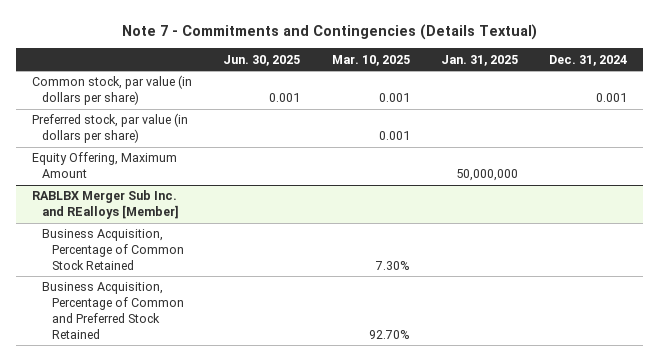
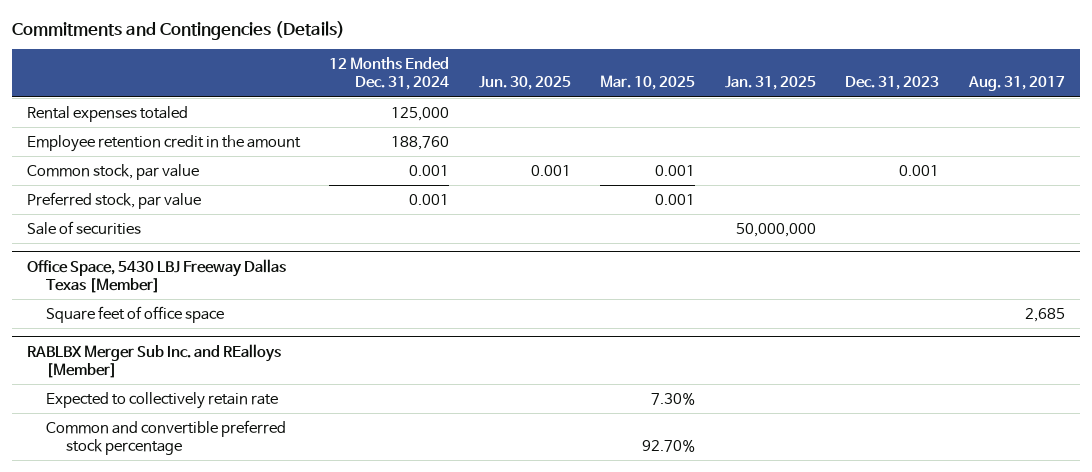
[121,23,537,40] Note 7 - Commitments and Contingencies (Details Textual) -> [12,20,346,40] Commitments and Contingencies (Details)
[549,54,628,66] Dec. 31, 2024 -> none
none -> [329,57,450,91] 12 Months Ended Dec. 31, 2024
none -> [845,76,940,91] Dec. 31, 2023
none -> [967,76,1065,92] Aug. 31, 2017
none -> [26,105,188,122] Rental expenses totaled
none -> [26,134,301,152] Employee retention credit in the amount
[31,75,192,106] Common stock, par value (in dollars per share) -> [26,163,199,180] Common stock, par value
[31,113,188,144] Preferred stock, par value (in dollars per share) -> [26,191,201,209] Preferred stock, par value
[31,152,177,179] Equity Offering, Maximum Amount -> [26,220,141,235] Sale of securities
none -> [26,258,286,293] Office Space, 5430 LBJ Freeway Dallas Texas [Member]
none -> [46,305,225,323] Square feet of office space
[42,229,185,270] Business Acquisition, Percentage of Common Stock Retained -> [46,391,279,409] Expected to collectively retain rate
[42,282,185,339] Business Acquisition, Percentage of Common and Preferred Stock Retained -> [46,419,287,455] Common and convertible preferred stock percentage

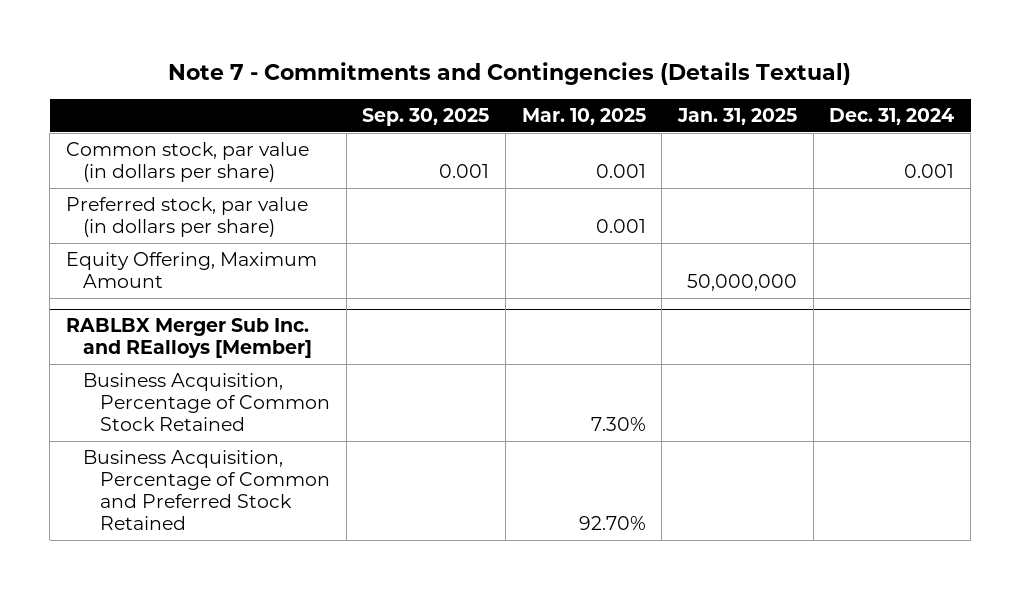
[12,20,346,40] Commitments and Contingencies (Details) -> [168,61,852,85] Note 7 - Commitments and Contingencies (Details Textual)
[329,57,450,91] 12 Months Ended Dec. 31, 2024 -> none
[478,76,571,91] Jun. 30, 2025 -> none
[845,76,940,91] Dec. 31, 2023 -> none
[967,76,1065,92] Aug. 31, 2017 -> none
none -> [362,107,490,126] Sep. 30, 2025
none -> [829,107,955,125] Dec. 31, 2024
[26,105,188,122] Rental expenses totaled -> none
[26,134,301,152] Employee retention credit in the amount -> none
[26,258,286,293] Office Space, 5430 LBJ Freeway Dallas Texas [Member] -> none
[46,305,225,323] Square feet of office space -> none
[26,163,199,180] Common stock, par value -> [66,142,310,183] Common stock, par value (in dollars per share)
[26,191,201,209] Preferred stock, par value -> [66,197,309,238] Preferred stock, par value (in dollars per share)
[26,220,141,235] Sale of securities -> [66,252,318,289] Equity Offering, Maximum Amount
[46,391,279,409] Expected to collectively retain rate -> [83,373,331,432] Business Acquisition, Percentage of Common Stock Retained
[46,419,287,455] Common and convertible preferred stock percentage -> [83,450,331,531] Business Acquisition, Percentage of Common and Preferred Stock Retained

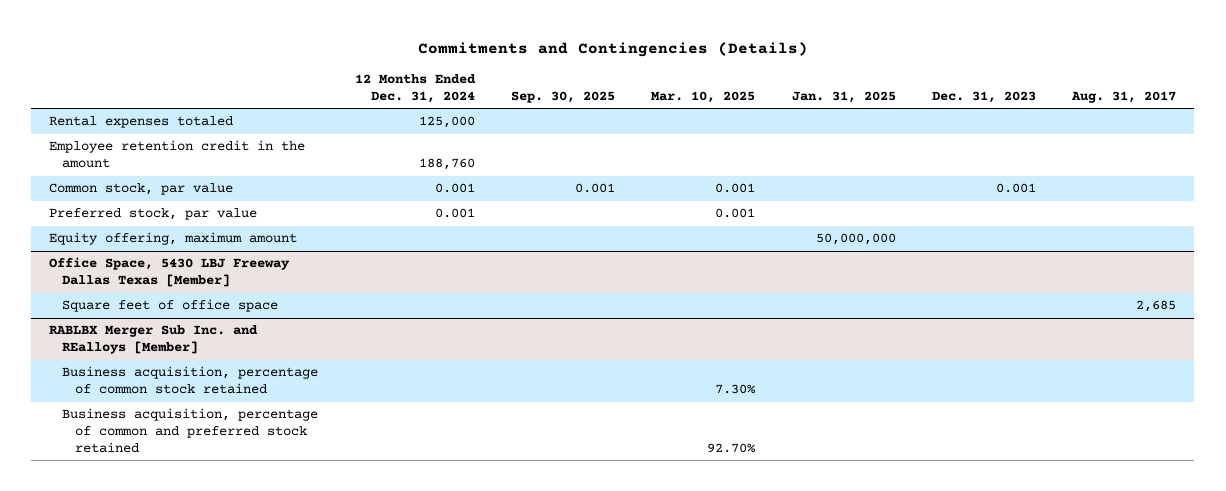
[168,61,852,85] Note 7 - Commitments and Contingencies (Details Textual) -> [417,41,808,57] Commitments and Contingencies (Details)
[829,107,955,125] Dec. 31, 2024 -> none
none -> [354,74,476,103] 12 Months Ended Dec. 31, 2024
none -> [931,90,1036,103] Dec. 31, 2023
none -> [1071,90,1177,103] Aug. 31, 2017
none -> [49,116,234,129] Rental expenses totaled
none -> [49,140,306,169] Employee retention credit in the amount
[66,142,310,183] Common stock, par value (in dollars per share) -> [49,183,234,196] Common stock, par value
[66,197,309,238] Preferred stock, par value (in dollars per share) -> [49,208,258,221] Preferred stock, par value
[66,252,318,289] Equity Offering, Maximum Amount -> [49,232,298,246] Equity offering, maximum amount
none -> [49,257,291,288] Office Space, 5430 LBJ Freeway Dallas Texas [Member]
none -> [62,299,279,313] Square feet of office space
[83,373,331,432] Business Acquisition, Percentage of Common Stock Retained -> [62,366,319,395] Business acquisition, percentage of common stock retained
[83,450,331,531] Business Acquisition, Percentage of Common and Preferred Stock Retained -> [62,408,319,454] Business acquisition, percentage of common and preferred stock retained

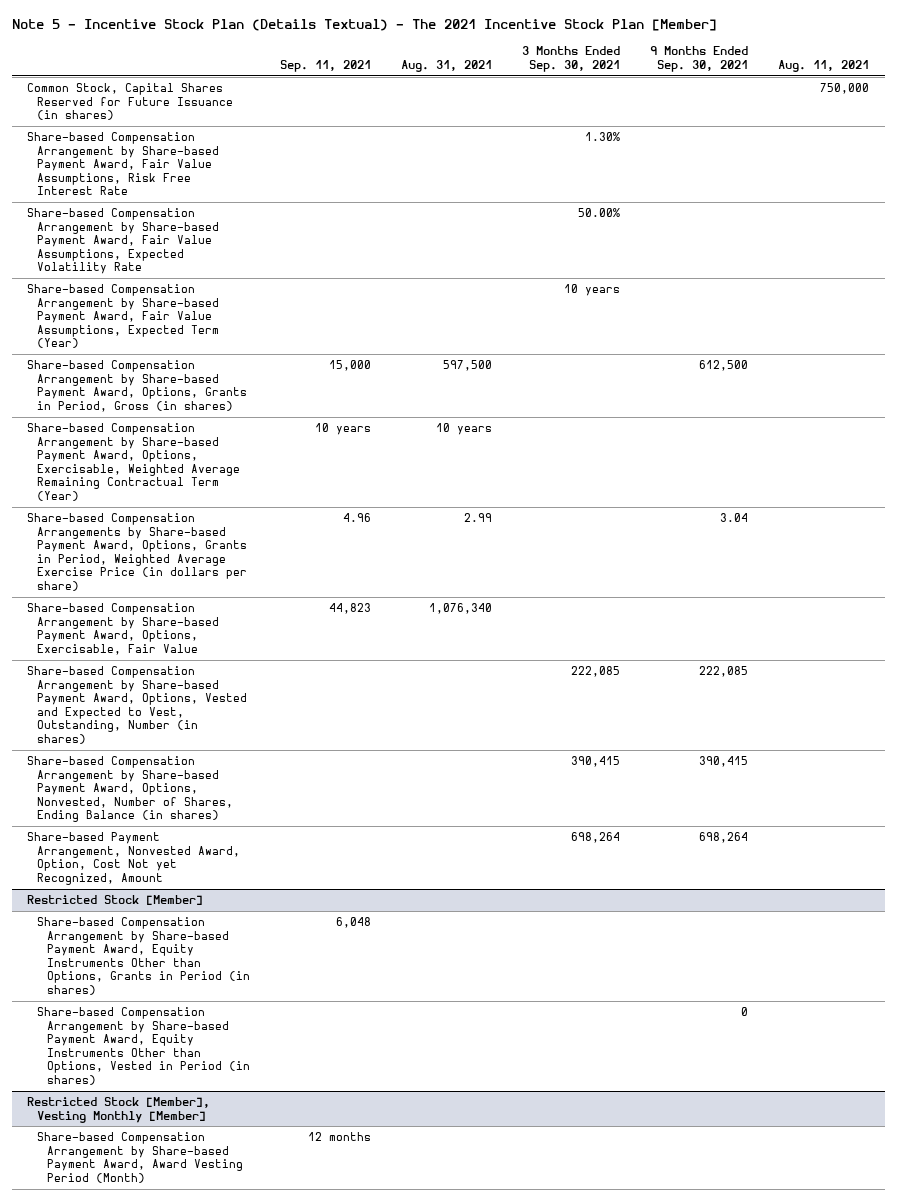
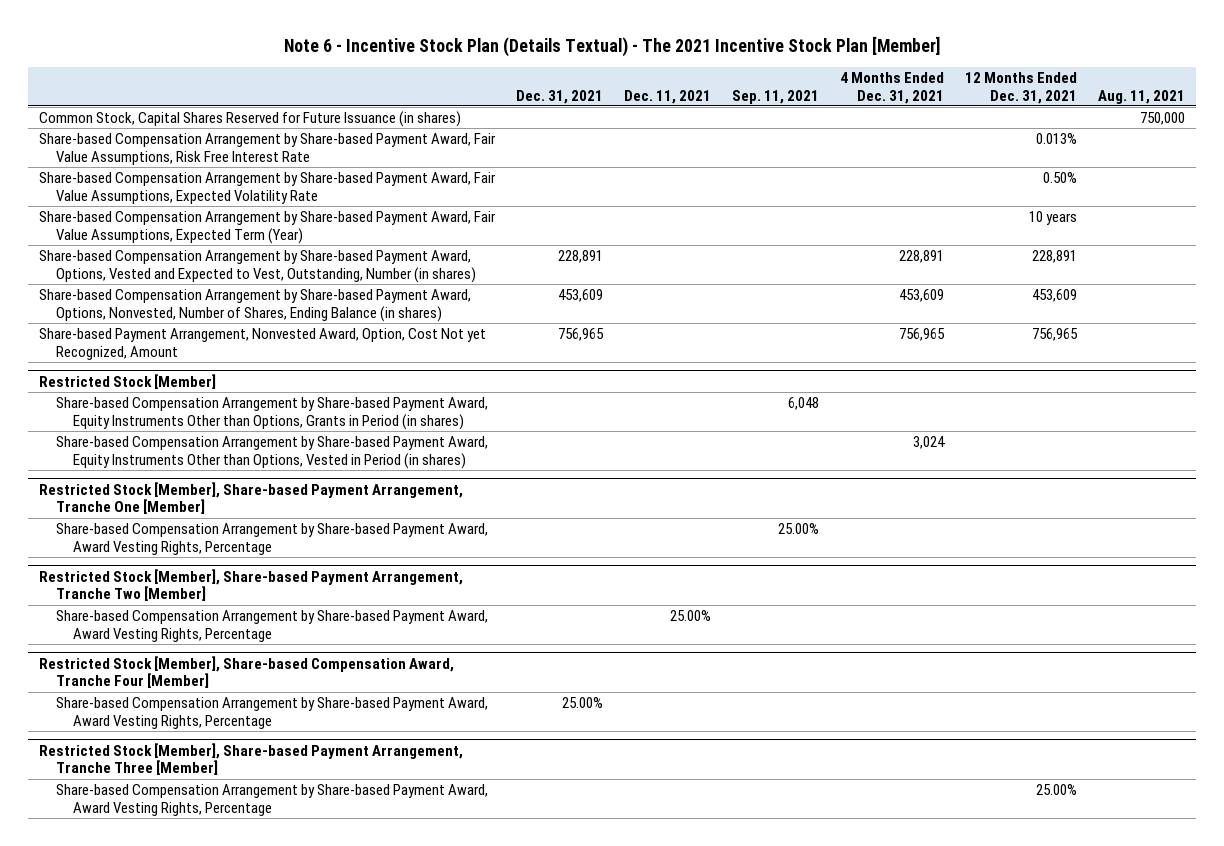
[12,19,718,32] Note 5 - Incentive Stock Plan (Details Textual) - The 2021 Incentive Stock Plan [Member] -> [284,35,941,57] Note 6 - Incentive Stock Plan (Details Textual) - The 2021 Incentive Stock Plan [Member]
[400,59,492,72] Aug. 31, 2021 -> none
[522,46,621,72] 3 Months Ended Sep. 30, 2021 -> none
[650,46,749,72] 9 Months Ended Sep. 30, 2021 -> none
none -> [515,89,603,104] Dec. 31, 2021
none -> [623,89,711,104] Dec. 11, 2021
none -> [840,71,945,104] 4 Months Ended Dec. 31, 2021
none -> [965,71,1078,104] 12 Months Ended Dec. 31, 2021
[27,360,247,412] Share-based Compensation Arrangement by Share-based Payment Award, Options, Grants in Period, Gross (in shares) -> none
[27,423,240,501] Share-based Compensation Arrangement by Share-based Payment Award, Options, Exercisable, Weighted Average Remaining Contractual Term (Year) -> none
[27,513,247,591] Share-based Compensation Arrangements by Share-based Payment Award, Options, Grants in Period, Weighted Average Exercise Price (in dollars per share) -> none
[27,603,219,655] Share-based Compensation Arrangement by Share-based Payment Award, Options, Exercisable, Fair Value -> none
[27,1097,211,1123] Restricted Stock [Member], Vesting Monthly [Member] -> none
[36,1132,243,1183] Share-based Compensation Arrangement by Share-based Payment Award, Award Vesting Period (Month) -> none
none -> [38,481,463,515] Restricted Stock [Member], Share-based Payment Arrangement, Tranche One [Member]
none -> [56,523,489,555] Share-based Compensation Arrangement by Share-based Payment Award, Award Vesting Rights, Percentage
none -> [38,568,463,602] Restricted Stock [Member], Share-based Payment Arrangement, Tranche Two [Member]
none -> [56,610,489,642] Share-based Compensation Arrangement by Share-based Payment Award, Award Vesting Rights, Percentage
none -> [38,655,454,689] Restricted Stock [Member], Share-based Compensation Award, Tranche Four [Member]
none -> [56,697,489,729] Share-based Compensation Arrangement by Share-based Payment Award, Award Vesting Rights, Percentage
none -> [38,742,463,776] Restricted Stock [Member], Share-based Payment Arrangement, Tranche Three [Member]
none -> [56,784,489,816] Share-based Compensation Arrangement by Share-based Payment Award, Award Vesting Rights, Percentage

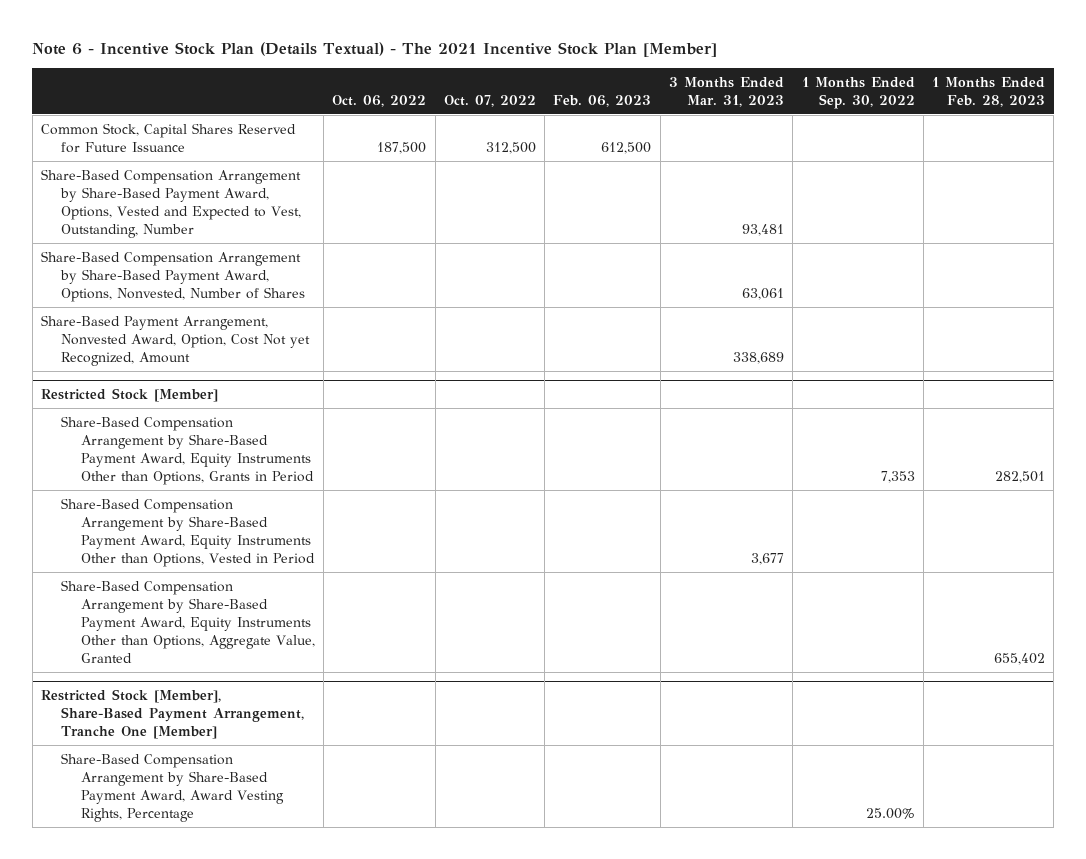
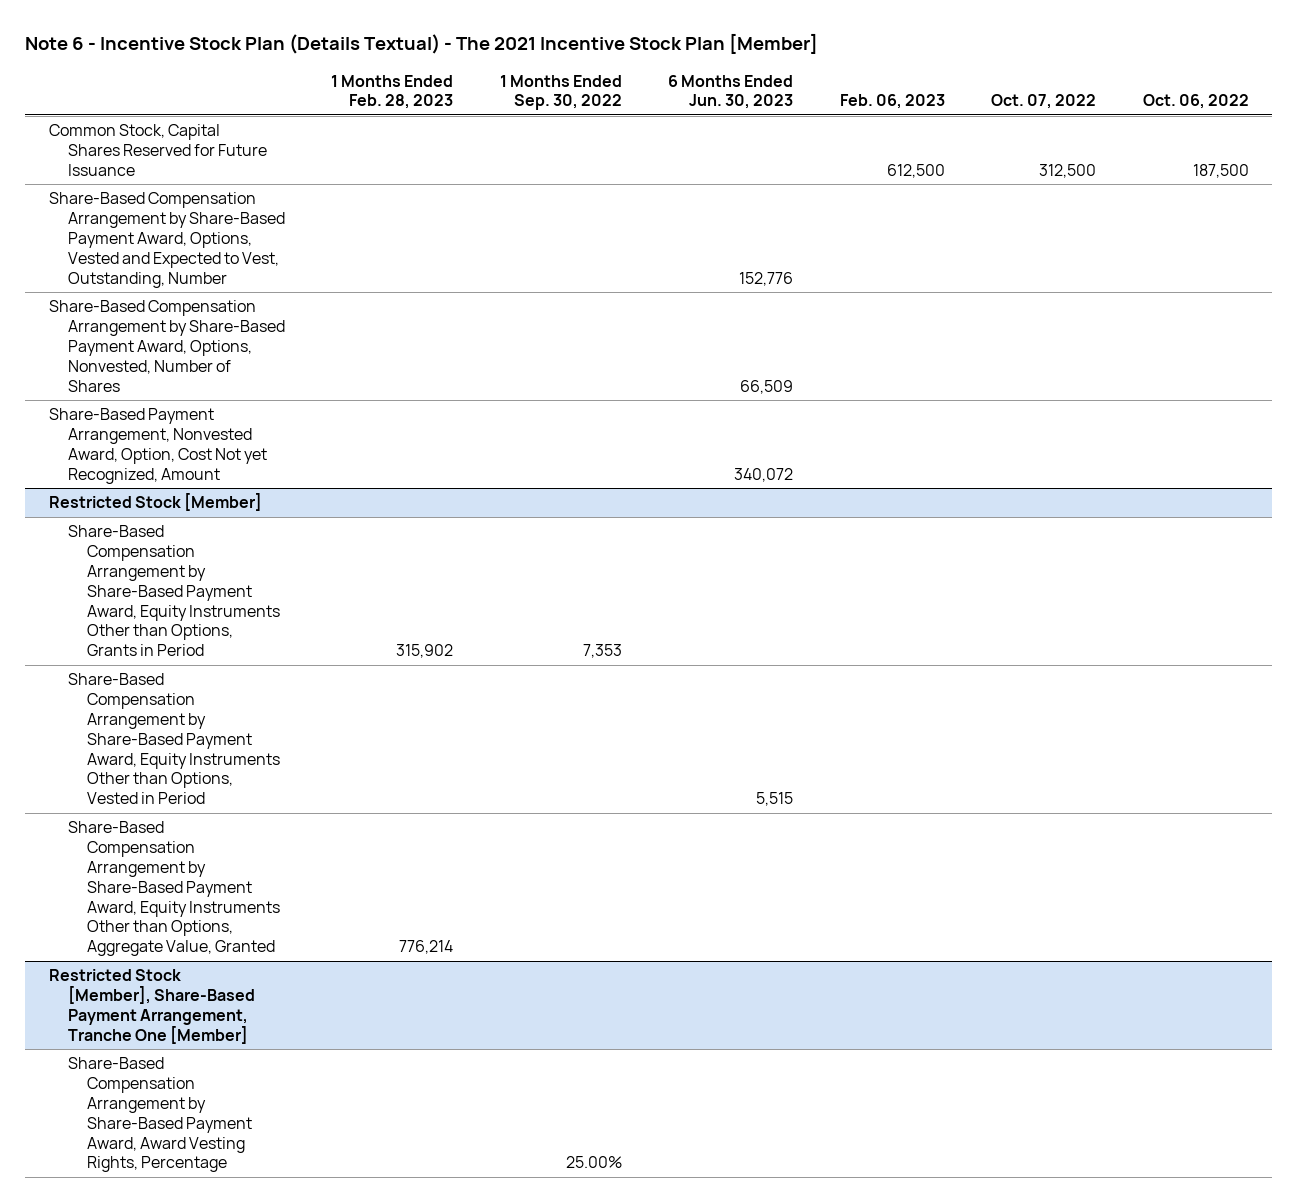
[668,76,784,107] 3 Months Ended Mar. 31, 2023 -> none
none -> [668,74,794,110] 6 Months Ended Jun. 30, 2023
[995,470,1046,483] 282,501 -> [396,644,454,659] 315,902
[994,652,1046,665] 655,402 -> [399,940,454,955] 776,214

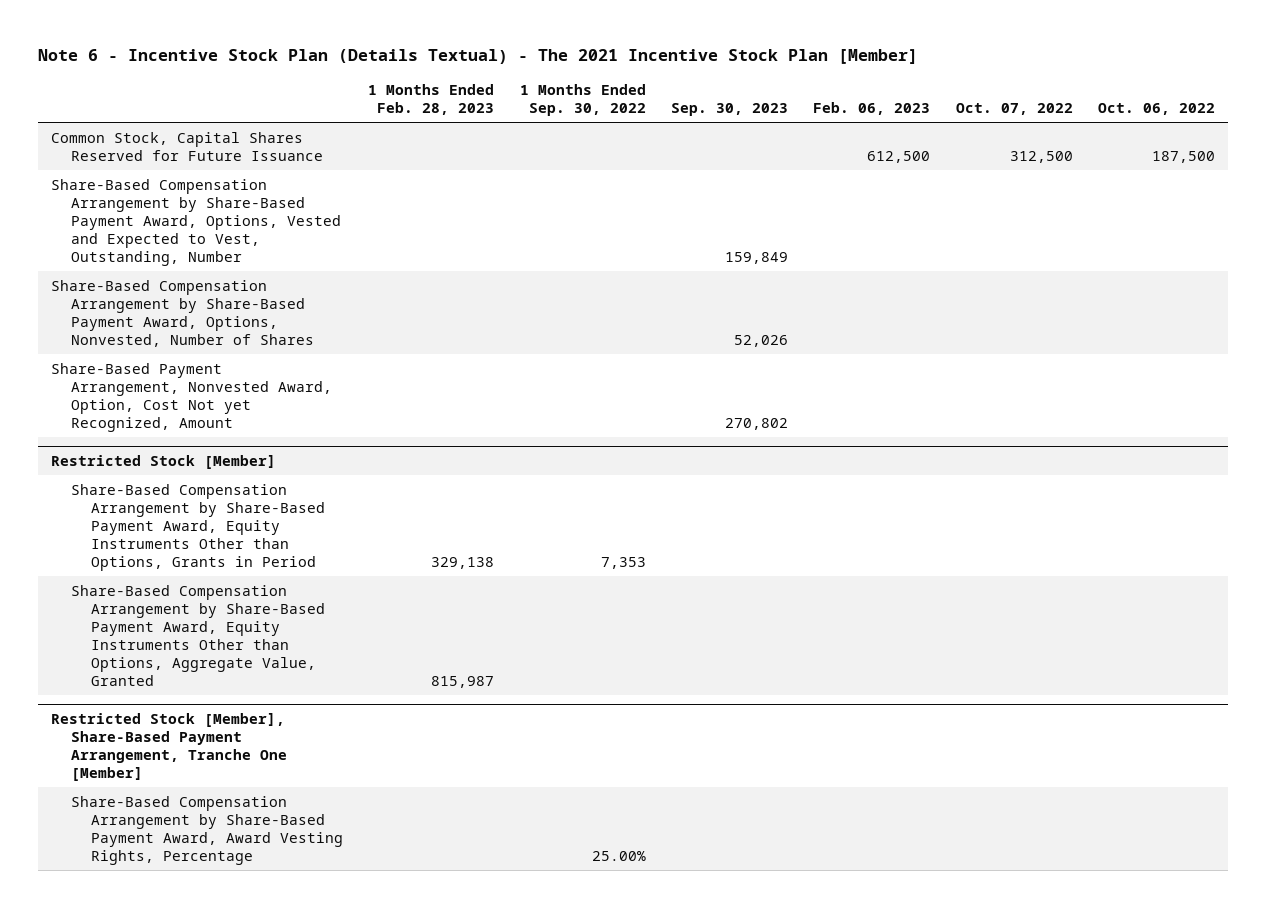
[668,74,794,110] 6 Months Ended Jun. 30, 2023 -> none
none -> [671,102,789,116] Sep. 30, 2023
[67,673,281,805] Share-Based Compensation Arrangement by Share-Based Payment Award, Equity Instruments Other than Options, Vested in Period -> none
[396,644,454,659] 315,902 -> [431,556,495,569] 329,138
[399,940,454,955] 776,214 -> [431,675,495,688] 815,987

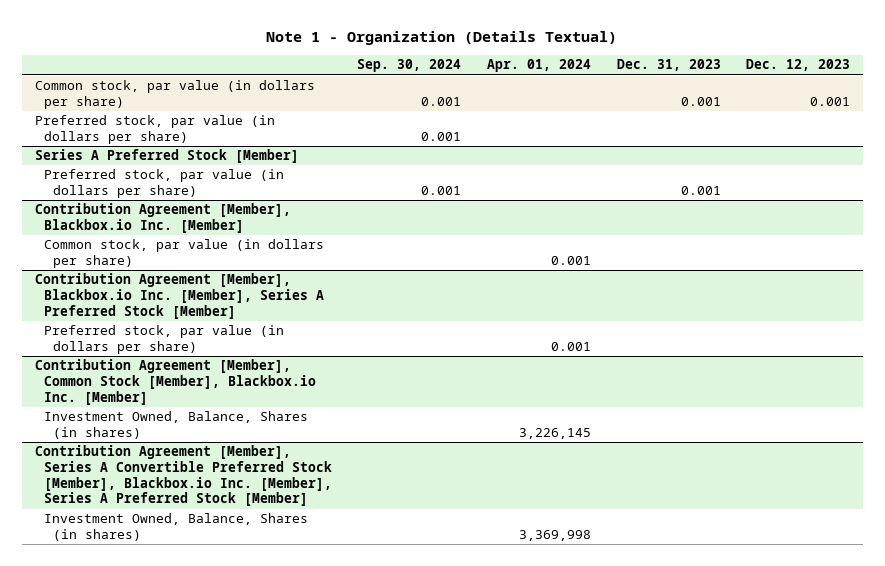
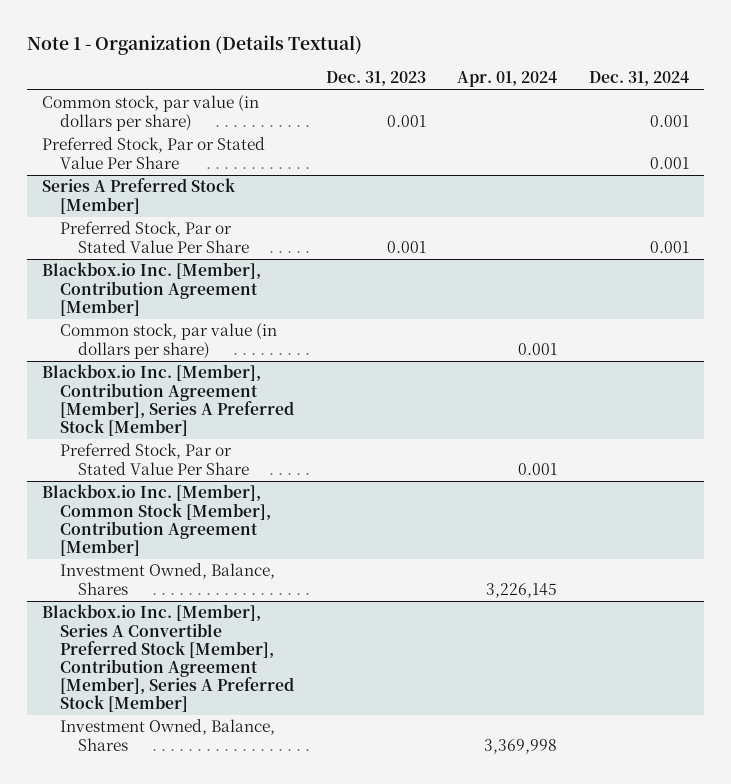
[357,59,462,73] Sep. 30, 2024 -> none
[746,59,851,72] Dec. 12, 2023 -> none
none -> [588,71,689,87] Dec. 31, 2024
[34,115,275,145] Preferred stock, par value (in dollars per share) -> [42,137,266,169] Preferred Stock, Par or Stated Value Per Share
[43,169,284,199] Preferred stock, par value (in dollars per share) -> [60,221,250,253] Preferred Stock, Par or Stated Value Per Share
[34,203,291,234] Contribution Agreement [Member], Blackbox.io Inc. [Member] -> [42,262,262,316] Blackbox.io Inc. [Member], Contribution Agreement [Member]
[34,273,324,319] Contribution Agreement [Member], Blackbox.io Inc. [Member], Series A Preferred Stock [Member] -> [42,364,295,436] Blackbox.io Inc. [Member], Contribution Agreement [Member], Series A Preferred Stock [Member]
[43,325,284,355] Preferred stock, par value (in dollars per share) -> [60,443,250,475] Preferred Stock, Par or Stated Value Per Share
[34,359,316,405] Contribution Agreement [Member], Common Stock [Member], Blackbox.io Inc. [Member] -> [42,484,272,556] Blackbox.io Inc. [Member], Common Stock [Member], Contribution Agreement [Member]
[43,411,308,440] Investment Owned, Balance, Shares (in shares) -> [60,563,276,595] Investment Owned, Balance, Shares
[34,445,332,507] Contribution Agreement [Member], Series A Convertible Preferred Stock [Member], Blackbox.io Inc. [Member], Series A Preferred Stock [Member] -> [42,604,295,712] Blackbox.io Inc. [Member], Series A Convertible Preferred Stock [Member], Contribution Agreement [Member], Series A Preferred Stock [Member]
[43,513,308,542] Investment Owned, Balance, Shares (in shares) -> [60,719,276,751] Investment Owned, Balance, Shares

